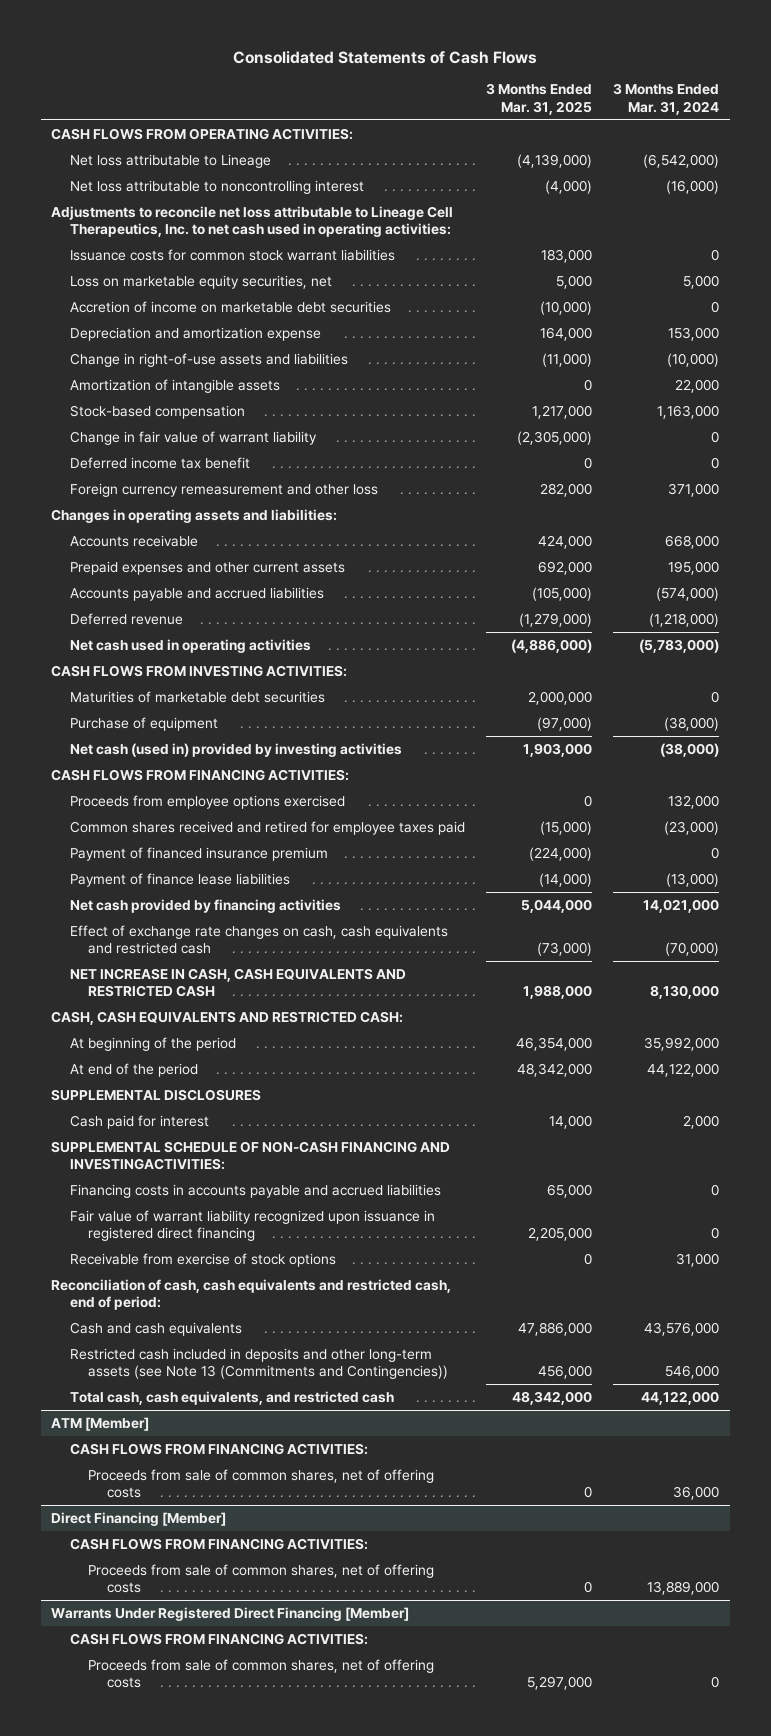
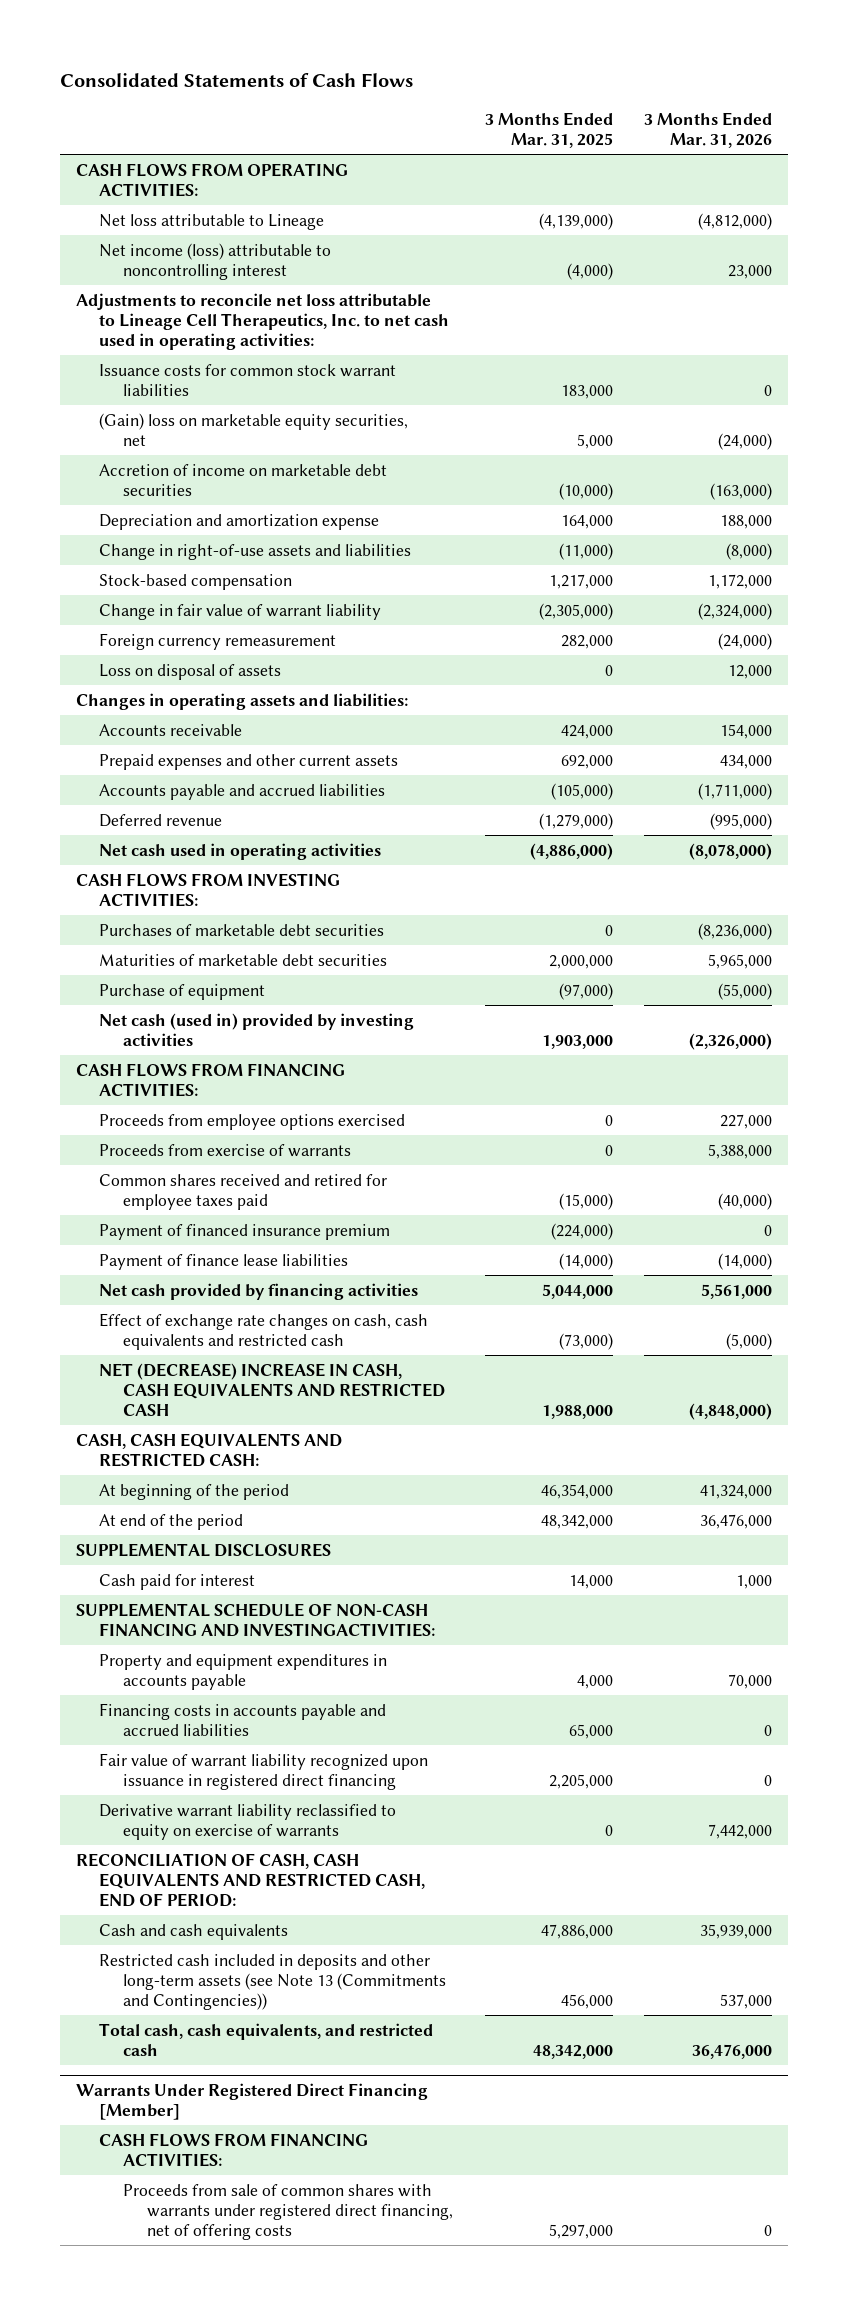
[613,83,720,115] 3 Months Ended Mar. 31, 2024 -> none
none -> [644,111,773,148] 3 Months Ended Mar. 31, 2026
[69,179,364,194] Net loss attributable to noncontrolling interest -> [99,242,332,280] Net income (loss) attributable to noncontrolling interest
[69,274,332,289] Loss on marketable equity securities, net -> [99,412,409,446] (Gain) loss on marketable equity securities, net
[69,378,280,393] Amortization of intangible assets -> none
[69,456,250,469] Deferred income tax benefit -> none
[69,482,378,497] Foreign currency remeasurement and other loss -> [99,632,337,650] Foreign currency remeasurement
none -> [99,663,282,680] Loss on disposal of assets
none -> [99,923,385,936] Purchases of marketable debt securities
none -> [99,1143,352,1157] Proceeds from exercise of warrants
[69,967,406,998] NET INCREASE IN CASH, CASH EQUIVALENTS AND RESTRICTED CASH -> [99,1362,446,1416] NET (DECREASE) INCREASE IN CASH, CASH EQUIVALENTS AND RESTRICTED CASH
none -> [99,1653,388,1690] Property and equipment expenditures in accounts payable
[69,1252,336,1267] Receivable from exercise of stock options -> none
none -> [99,1803,397,1840] Derivative warrant liability reclassified to equity on exercise of warrants
[51,1278,452,1311] Reconciliation of cash, cash equivalents and restricted cash, end of period: -> [75,1852,426,1907] RECONCILIATION OF CASH, CASH EQUIVALENTS AND RESTRICTED CASH, END OF PERIOD:
[51,1416,150,1431] ATM [Member] -> none
[69,1442,368,1455] CASH FLOWS FROM FINANCING ACTIVITIES: -> none
[88,1468,435,1499] Proceeds from sale of common shares, net of offering costs -> none
[51,1511,227,1526] Direct Financing [Member] -> none
[69,1537,368,1550] CASH FLOWS FROM FINANCING ACTIVITIES: -> none
[88,1563,435,1594] Proceeds from sale of common shares, net of offering costs -> none
[88,1658,435,1689] Proceeds from sale of common shares, net of offering costs -> [123,2183,453,2240] Proceeds from sale of common shares with warrants under registered direct financing, net of offering costs

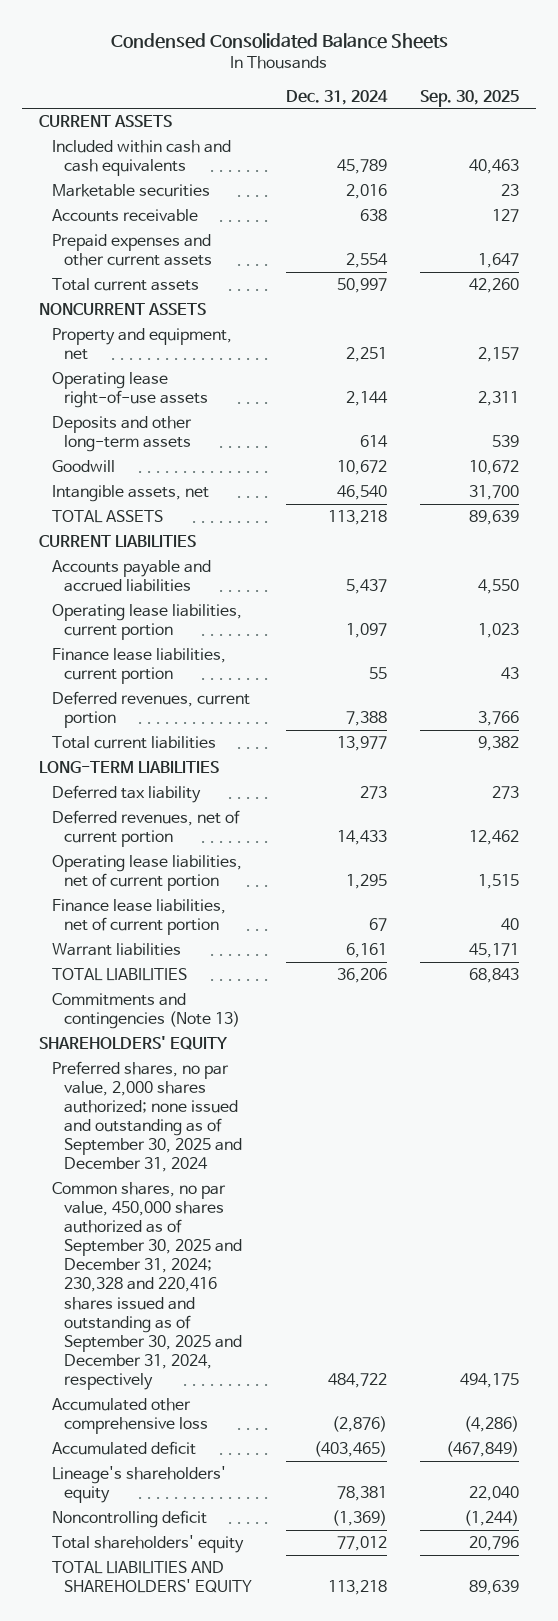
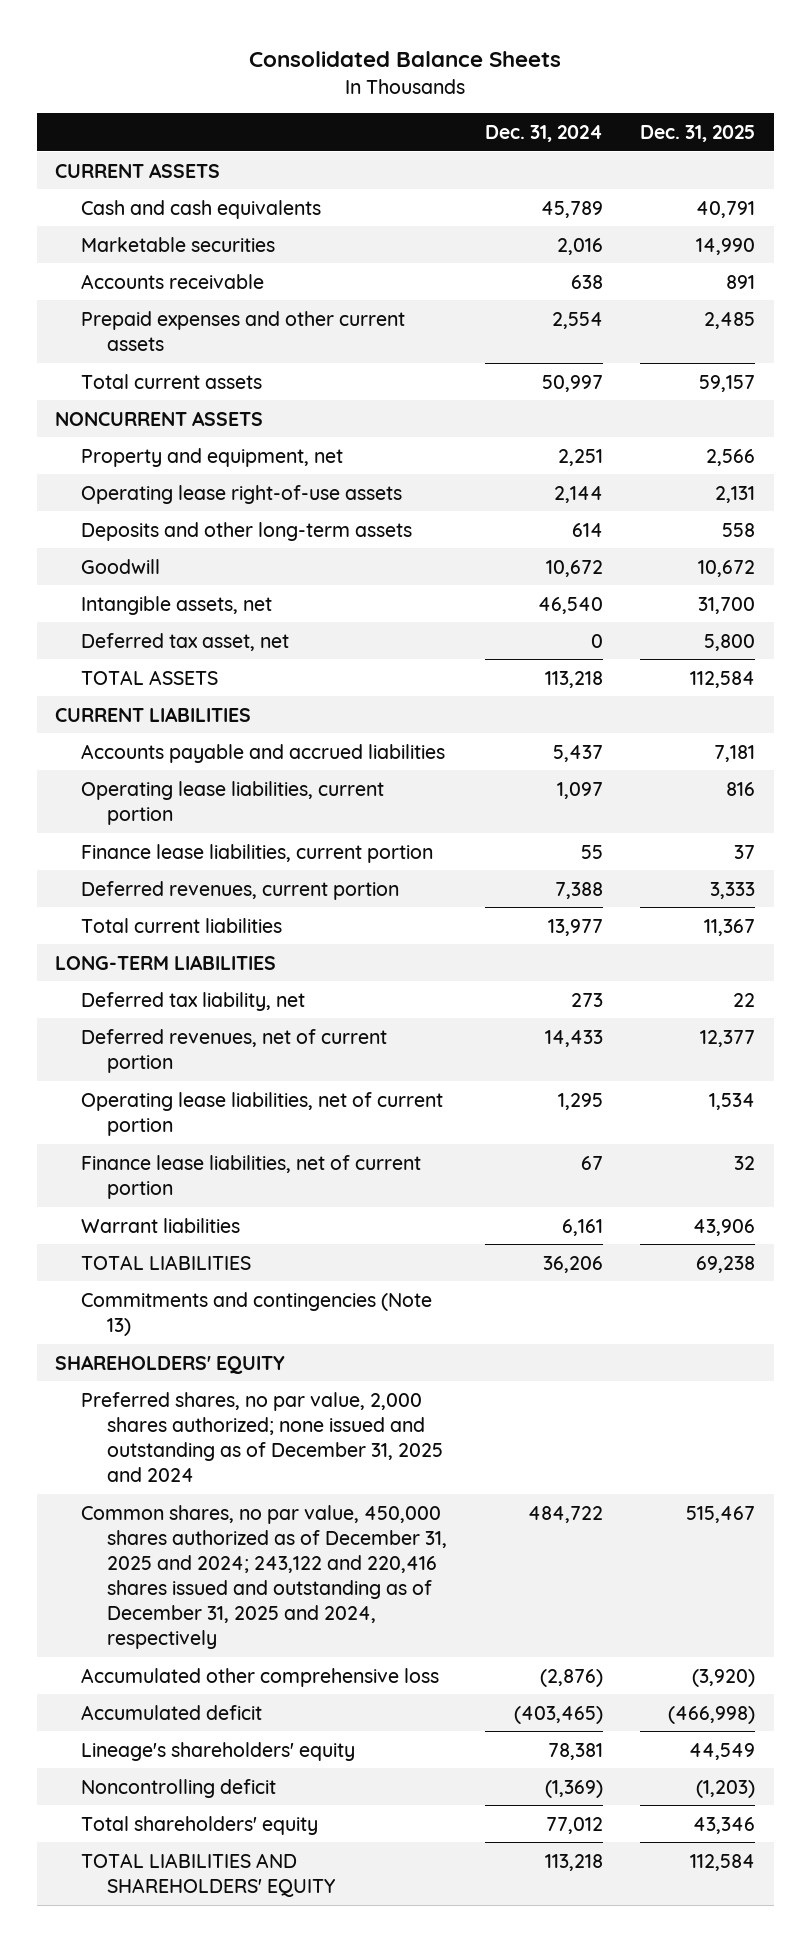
[111,32,449,49] Condensed Consolidated Balance Sheets -> [249,51,562,68] Consolidated Balance Sheets
[420,89,520,107] Sep. 30, 2025 -> none
none -> [640,125,756,143] Dec. 31, 2025
[51,139,231,177] Included within cash and cash equivalents -> [81,199,322,219] Cash and cash equivalents
none -> [81,632,290,651] Deferred tax asset, net
[51,784,201,803] Deferred tax liability -> [81,991,306,1011] Deferred tax liability, net
[51,1060,243,1173] Preferred shares, no par value, 2,000 shares authorized; none issued and outstanding as of September 30, 2025 and December 31, 2024 -> [81,1391,444,1483] Preferred shares, no par value, 2,000 shares authorized; none issued and outstanding as of December 31, 2025 and 2024
[51,1181,243,1390] Common shares, no par value, 450,000 shares authorized as of September 30, 2025 and December 31, 2024; 230,328 and 220,416 shares issued and outstanding as of September 30, 2025 and December 31, 2024, respectively -> [81,1504,448,1650] Common shares, no par value, 450,000 shares authorized as of December 31, 2025 and 2024; 243,122 and 220,416 shares issued and outstanding as of December 31, 2025 and 2024, respectively

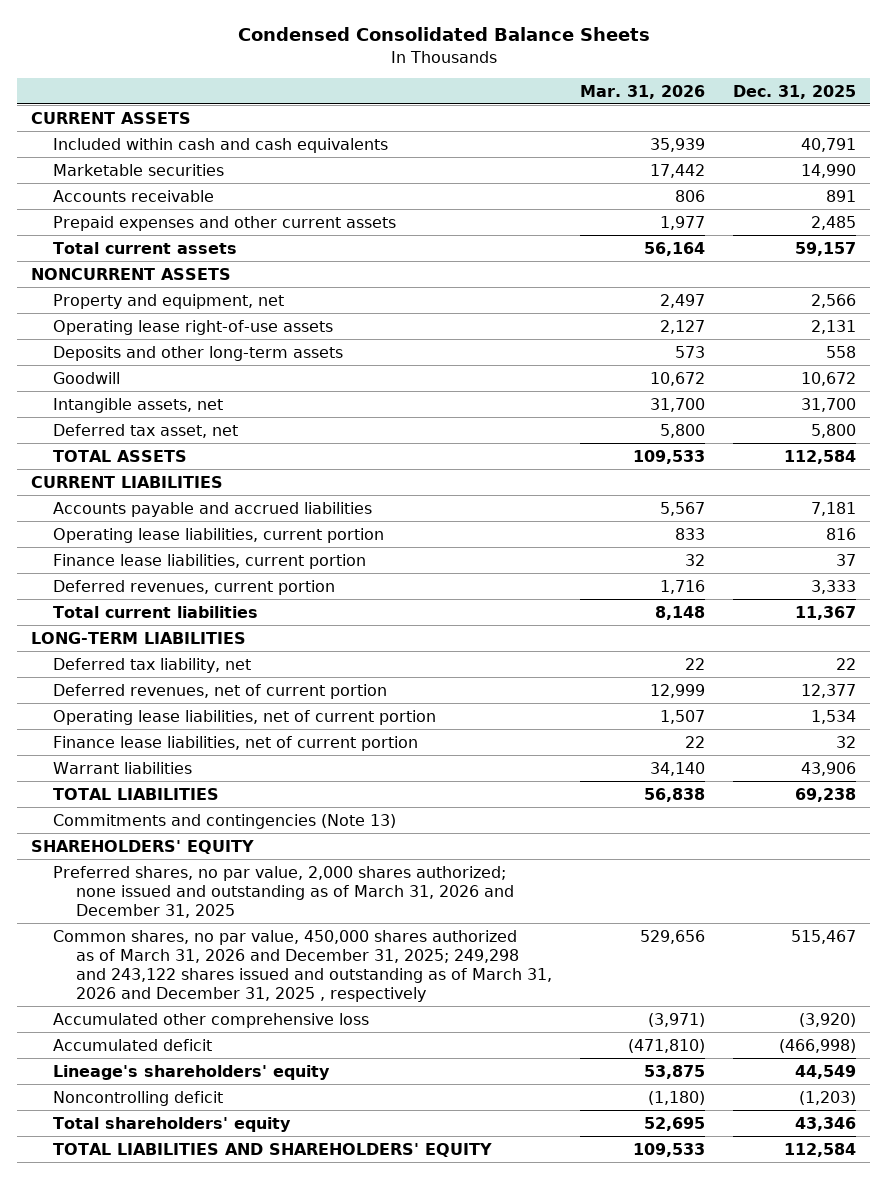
[249,51,562,68] Consolidated Balance Sheets -> [237,27,650,42] Condensed Consolidated Balance Sheets
[484,125,603,143] Dec. 31, 2024 -> none
none -> [579,84,705,99] Mar. 31, 2026
[81,199,322,219] Cash and cash equivalents -> [53,137,389,153] Included within cash and cash equivalents
[81,1391,444,1483] Preferred shares, no par value, 2,000 shares authorized; none issued and outstanding as of December 31, 2025 and 2024 -> [53,865,514,918] Preferred shares, no par value, 2,000 shares authorized; none issued and outstanding as of March 31, 2026 and December 31, 2025
[81,1504,448,1650] Common shares, no par value, 450,000 shares authorized as of December 31, 2025 and 2024; 243,122 and 220,416 shares issued and outstanding as of December 31, 2025 and 2024, respectively -> [53,929,552,1002] Common shares, no par value, 450,000 shares authorized as of March 31, 2026 and December 31, 2025; 249,298 and 243,122 shares issued and outstanding as of March 31, 2026 and December 31, 2025 , respectively

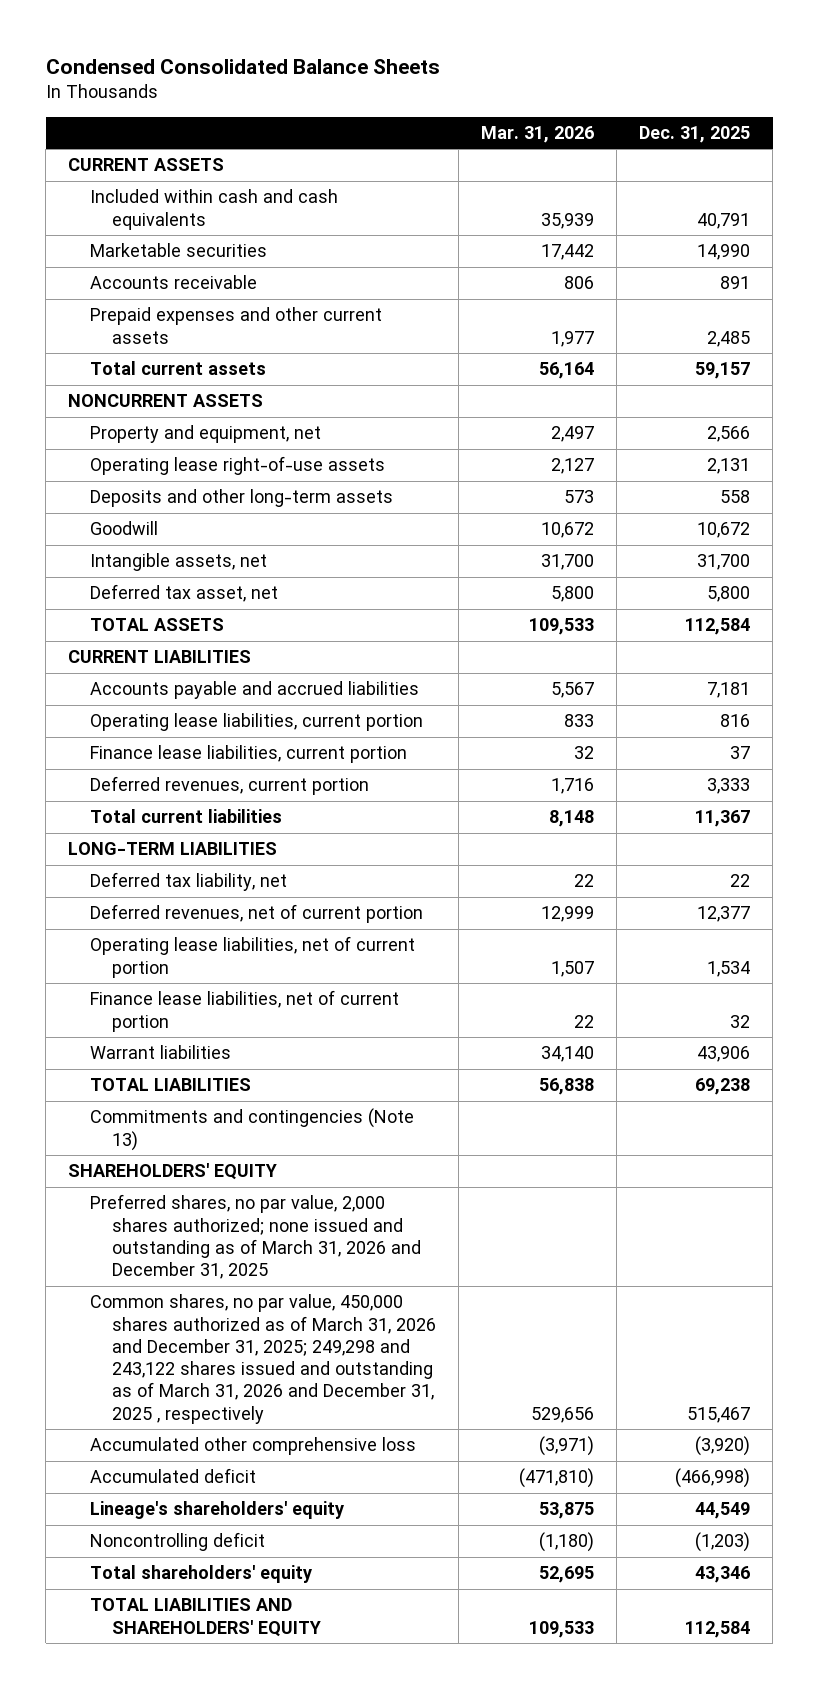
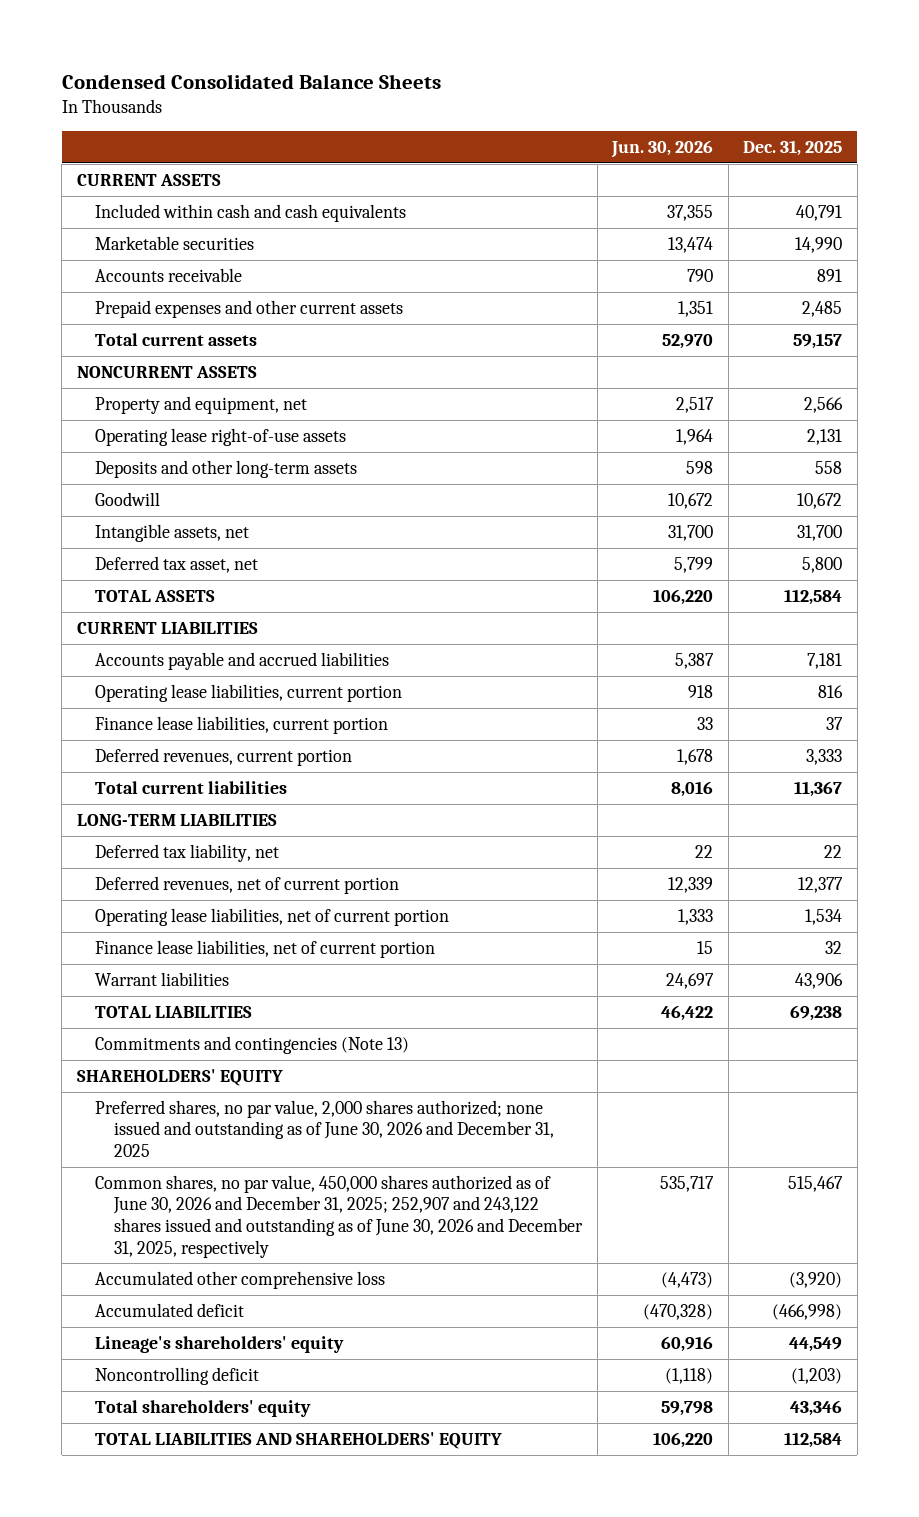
[481,125,595,143] Mar. 31, 2026 -> none
none -> [611,139,714,158] Jun. 30, 2026
[90,1194,422,1280] Preferred shares, no par value, 2,000 shares authorized; none issued and outstanding as of March 31, 2026 and December 31, 2025 -> [95,1099,554,1157] Preferred shares, no par value, 2,000 shares authorized; none issued and outstanding as of June 30, 2026 and December 31, 2025
[90,1294,437,1424] Common shares, no par value, 450,000 shares authorized as of March 31, 2026 and December 31, 2025; 249,298 and 243,122 shares issued and outstanding as of March 31, 2026 and December 31, 2025 , respectively -> [95,1174,583,1258] Common shares, no par value, 450,000 shares authorized as of June 30, 2026 and December 31, 2025; 252,907 and 243,122 shares issued and outstanding as of June 30, 2026 and December 31, 2025, respectively

